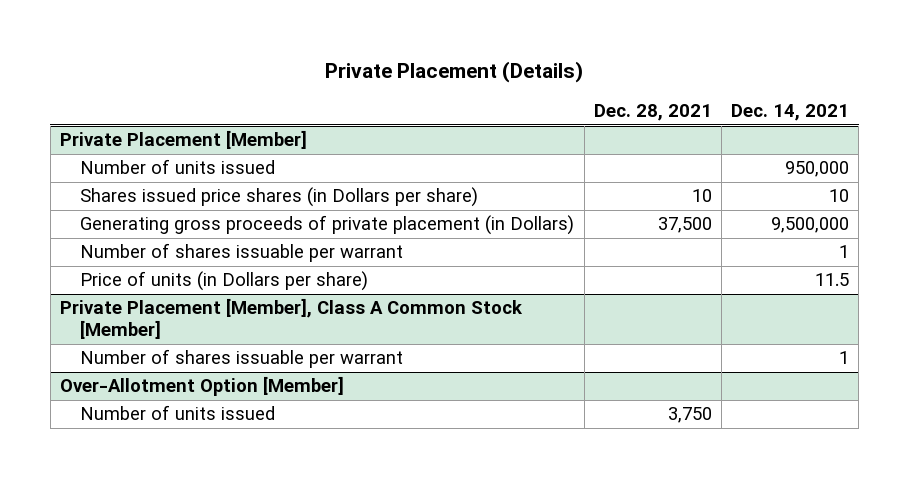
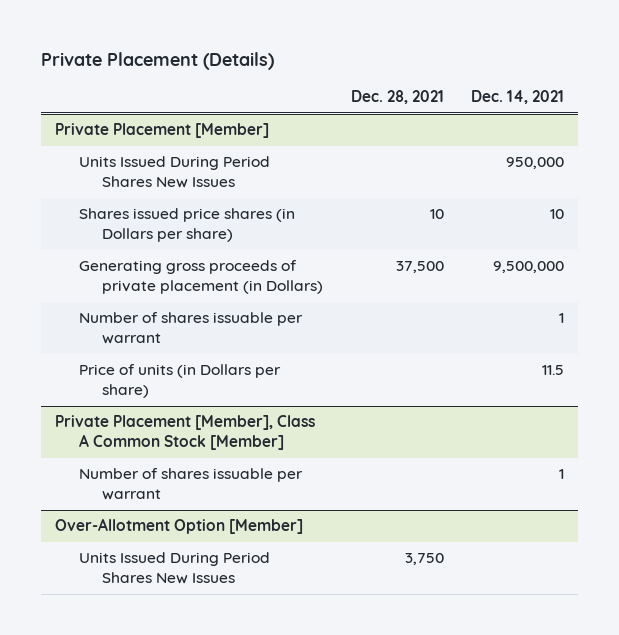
[80,159,276,175] Number of units issued -> none
none -> [78,156,270,189] Units Issued During Period Shares New Issues
[80,405,276,421] Number of units issued -> [78,552,270,585] Units Issued During Period Shares New Issues

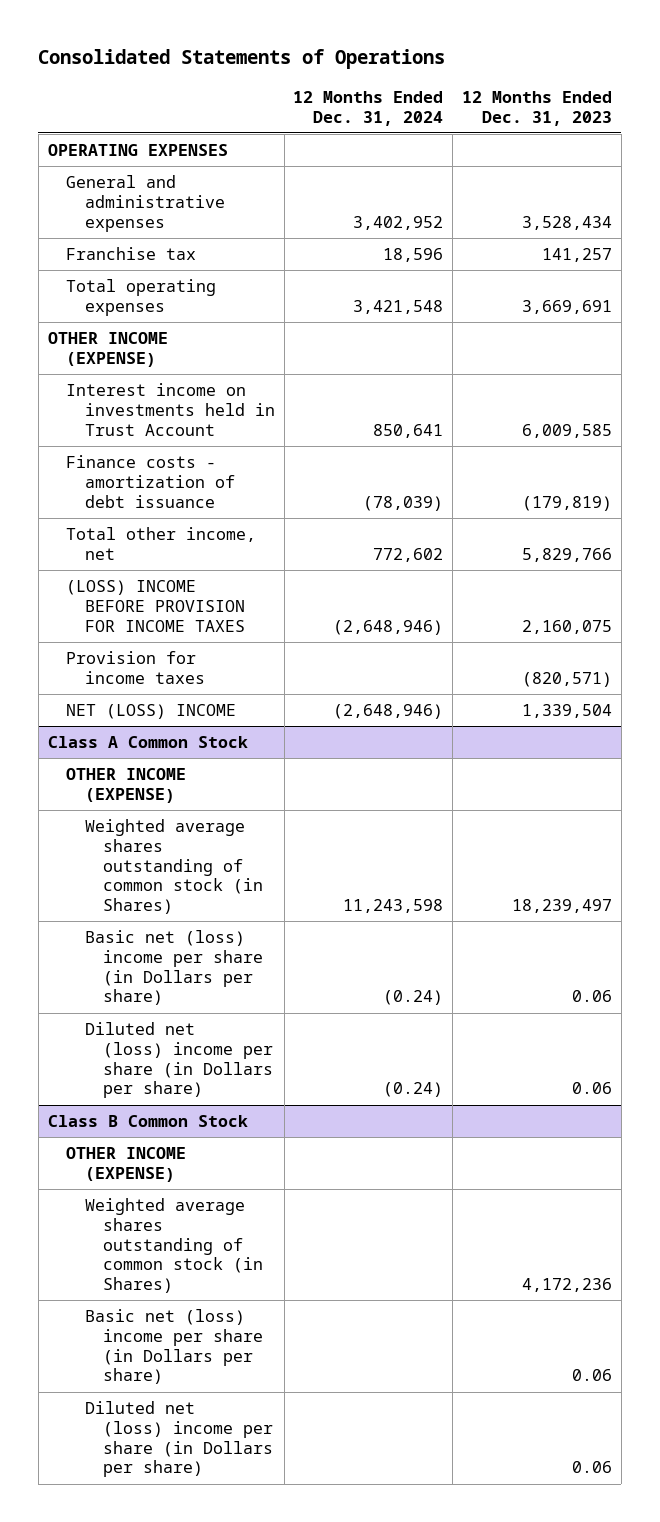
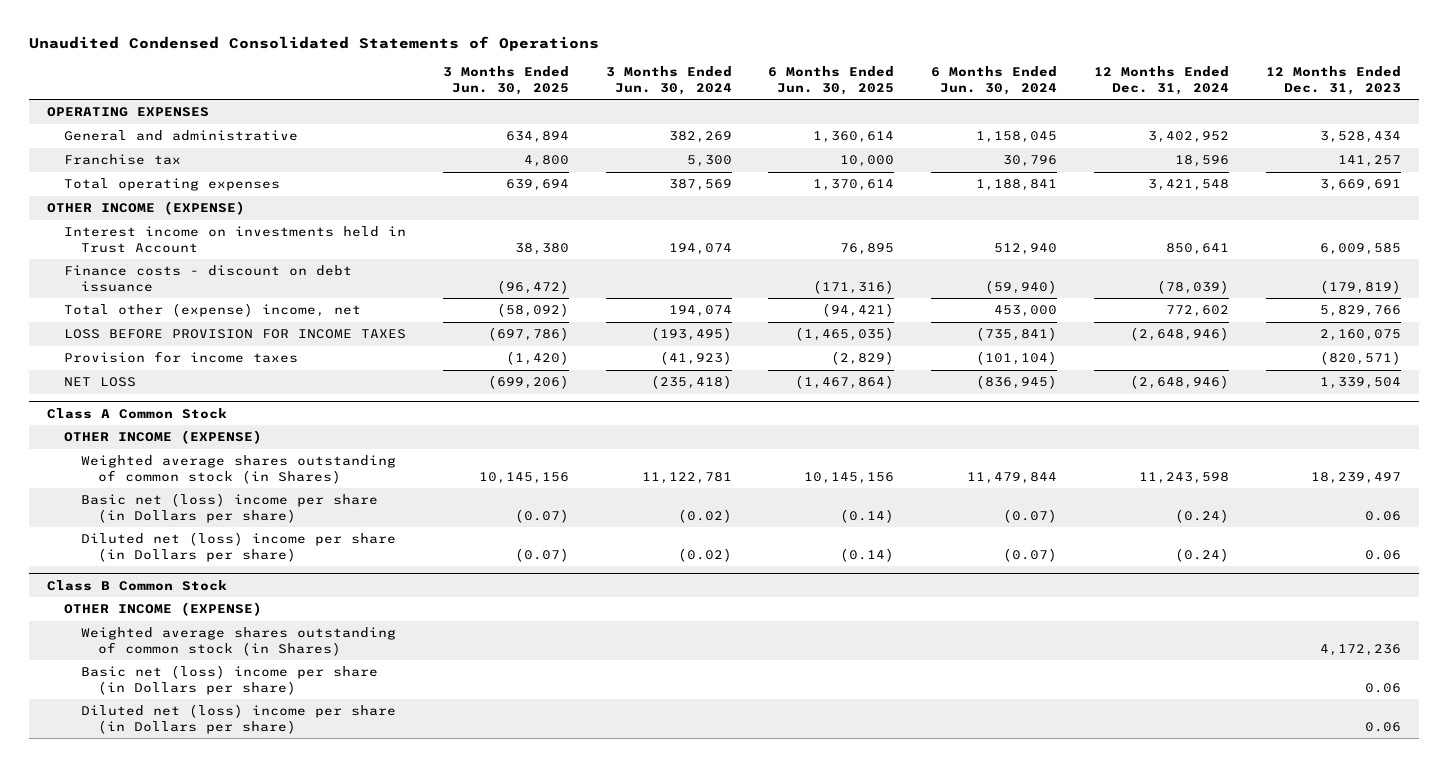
[38,49,446,70] Consolidated Statements of Operations -> [28,36,599,52] Unaudited Condensed Consolidated Statements of Operations
none -> [442,66,569,95] 3 Months Ended Jun. 30, 2025
none -> [605,66,732,95] 3 Months Ended Jun. 30, 2024
none -> [768,66,895,95] 6 Months Ended Jun. 30, 2025
none -> [931,66,1058,95] 6 Months Ended Jun. 30, 2024
[66,175,225,232] General and administrative expenses -> [64,130,299,142] General and administrative
[66,455,235,508] Finance costs - amortization of debt issuance -> [64,265,353,292] Finance costs - discount on debt issuance
[66,527,257,560] Total other income, net -> [64,303,362,318] Total other (expense) income, net
[66,580,245,632] (LOSS) INCOME BEFORE PROVISION FOR INCOME TAXES -> [64,329,407,340] LOSS BEFORE PROVISION FOR INCOME TAXES
[66,704,237,720] NET (LOSS) INCOME -> [64,377,137,388] NET LOSS

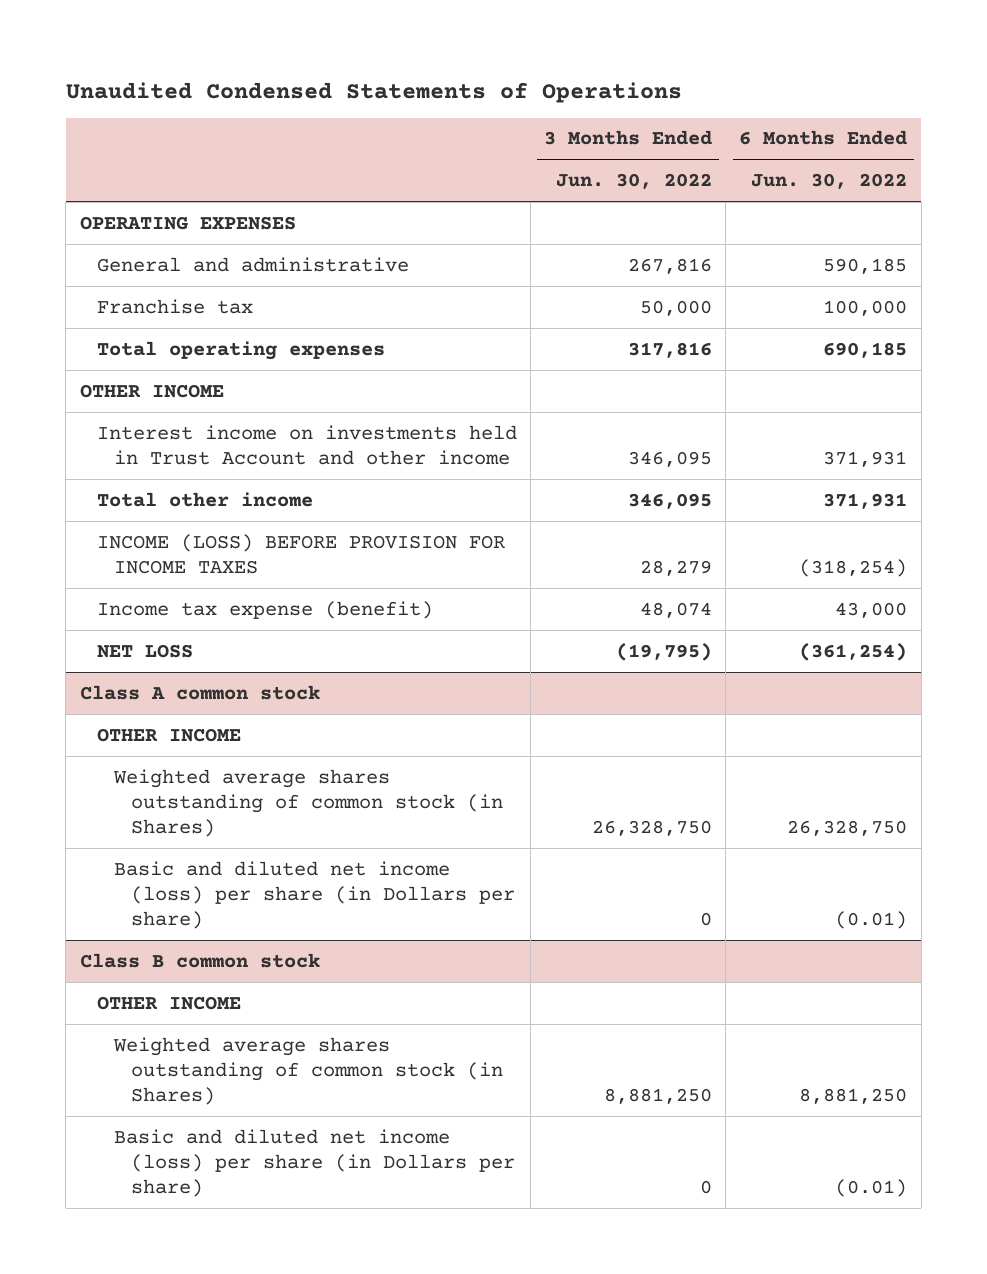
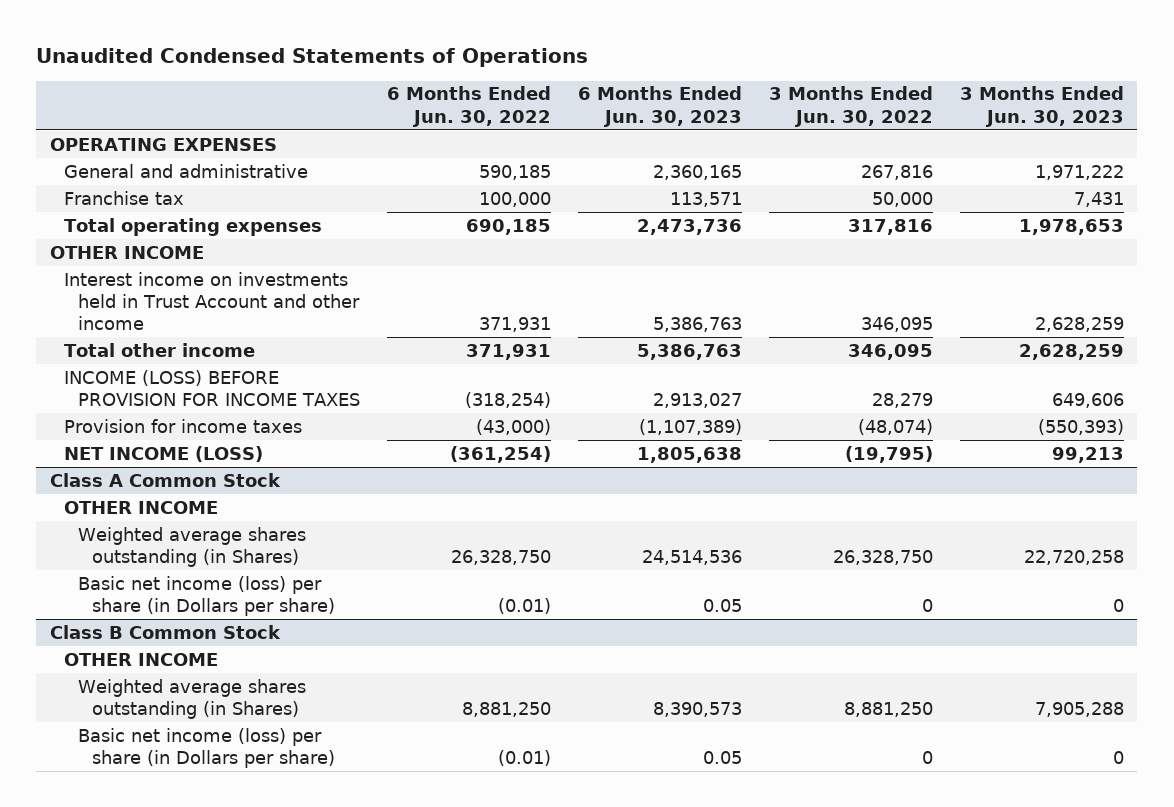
none -> [577,86,742,127] 6 Months Ended Jun. 30, 2023
none -> [959,86,1124,127] 3 Months Ended Jun. 30, 2023
[96,600,433,619] Income tax expense (benefit) -> [63,418,302,433] Provision for income taxes
[640,601,713,618] 48,074 -> [857,418,933,435] (48,074)
[835,601,908,618] 43,000 -> [475,418,551,435] (43,000)
[96,643,193,658] NET LOSS -> [63,445,263,462] NET INCOME (LOSS)
[79,684,320,700] Class A common stock -> [49,472,281,487] Class A Common Stock
[112,768,503,838] Weighted average shares outstanding of common stock (in Shares) -> [77,526,306,568] Weighted average shares outstanding (in Shares)
[113,860,515,930] Basic and diluted net income (loss) per share (in Dollars per share) -> [77,575,335,617] Basic net income (loss) per share (in Dollars per share)
[79,952,320,968] Class B common stock -> [49,624,281,639] Class B Common Stock
[112,1036,503,1106] Weighted average shares outstanding of common stock (in Shares) -> [77,678,306,720] Weighted average shares outstanding (in Shares)
[113,1128,515,1198] Basic and diluted net income (loss) per share (in Dollars per share) -> [77,727,335,769] Basic net income (loss) per share (in Dollars per share)

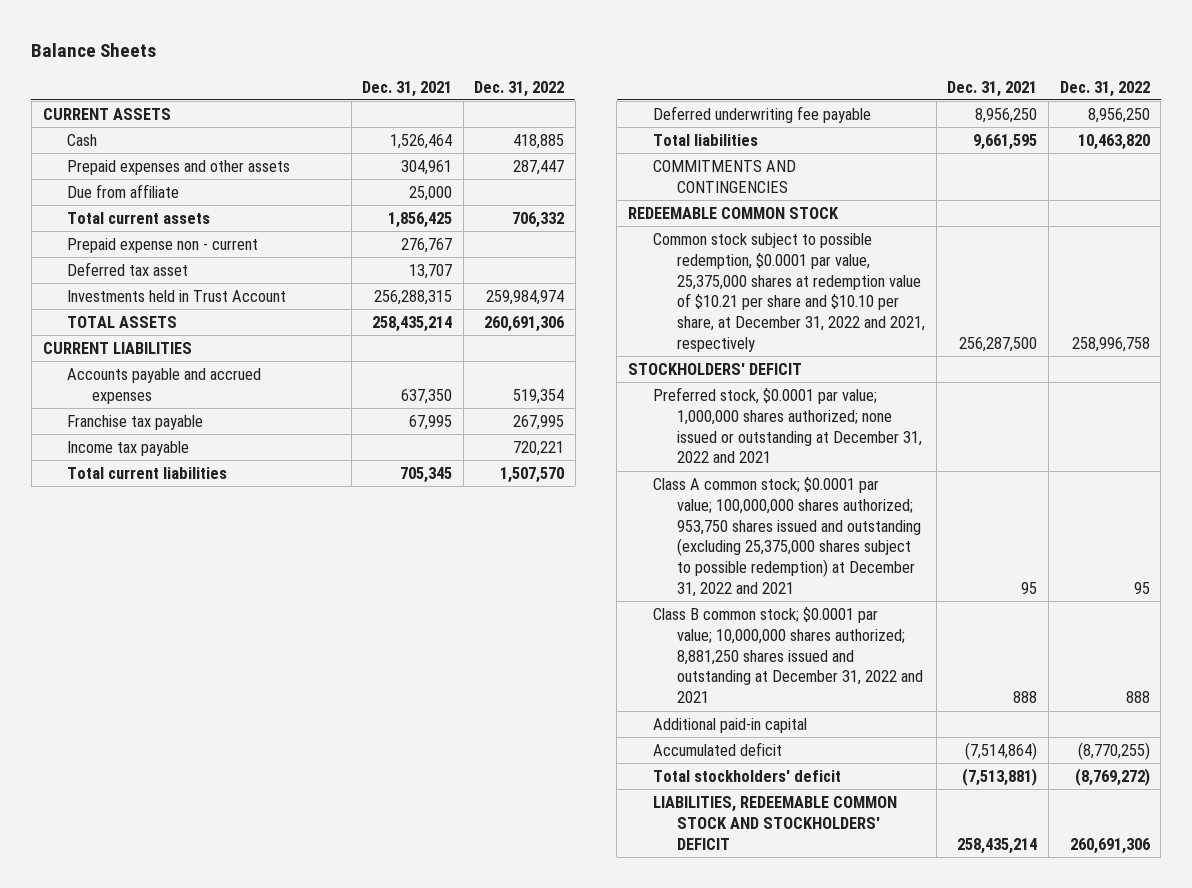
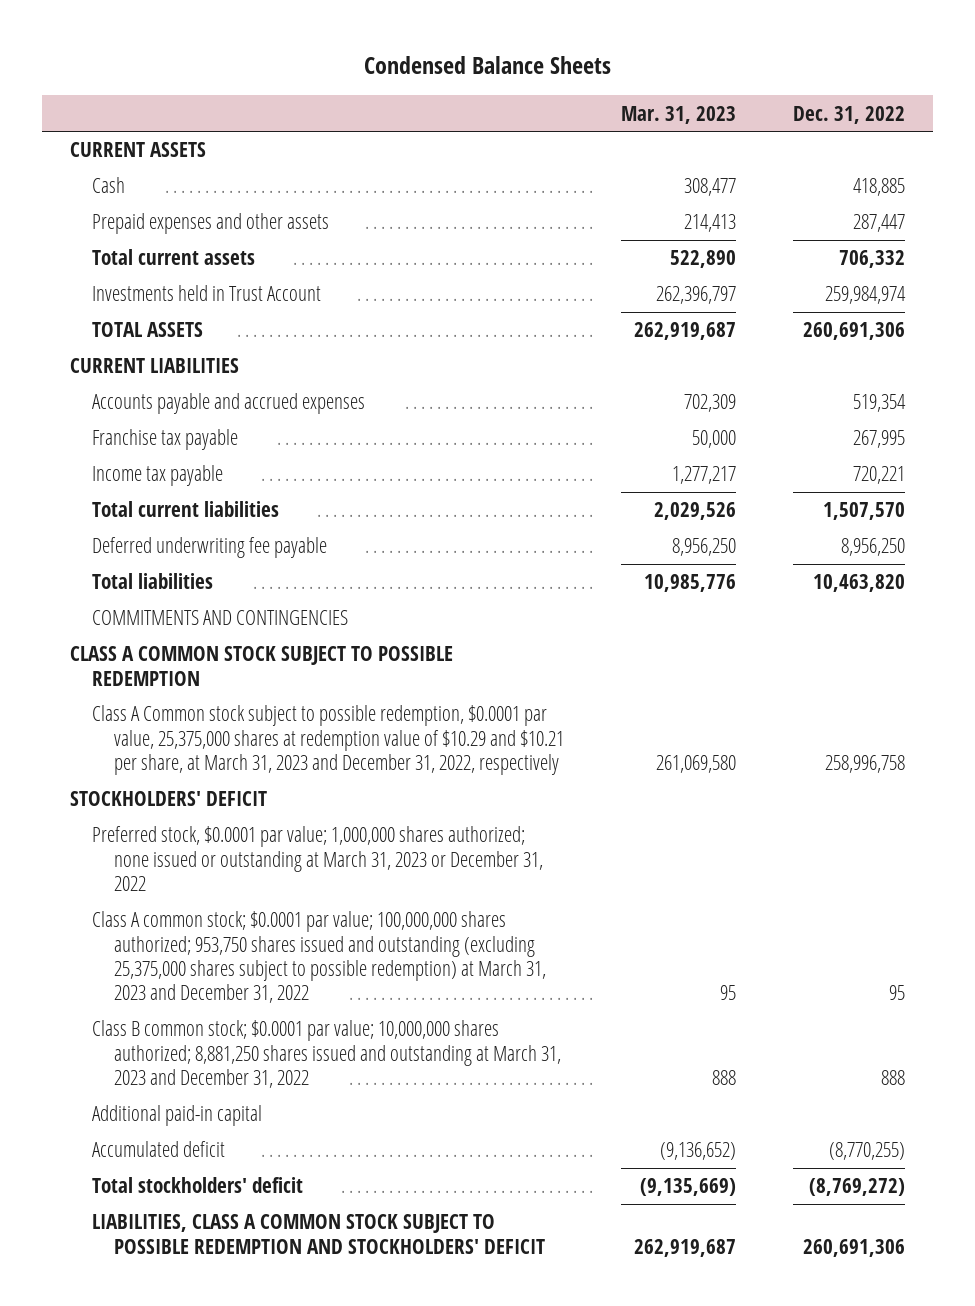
[31,43,157,58] Balance Sheets -> [363,56,611,75] Condensed Balance Sheets
[362,80,453,97] Dec. 31, 2021 -> none
none -> [620,105,736,124] Mar. 31, 2023
[67,184,180,199] Due from affiliate -> none
[67,238,259,254] Prepaid expense non - current -> none
[67,262,189,277] Deferred tax asset -> none
[627,207,839,220] REDEEMABLE COMMON STOCK -> none
none -> [70,646,454,686] CLASS A COMMON STOCK SUBJECT TO POSSIBLE REDEMPTION
[652,233,926,353] Common stock subject to possible redemption, $0.0001 par value, 25,375,000 shares at redemption value of $10.21 per share and $10.10 per share, at December 31, 2022 and 2021, respectively -> [92,705,565,775] Class A Common stock subject to possible redemption, $0.0001 par value, 25,375,000 shares at redemption value of $10.29 and $10.21 per share, at March 31, 2023 and December 31, 2022, respectively
[652,387,923,464] Preferred stock, $0.0001 par value; 1,000,000 shares authorized; none issued or outstanding at December 31, 2022 and 2021 -> [92,826,544,891] Preferred stock, $0.0001 par value; 1,000,000 shares authorized; none issued or outstanding at March 31, 2023 or December 31, 2022
[652,477,922,598] Class A common stock; $0.0001 par value; 100,000,000 shares authorized; 953,750 shares issued and outstanding (excluding 25,375,000 shares subject to possible redemption) at December 31, 2022 and 2021 -> [92,911,547,1004] Class A common stock; $0.0001 par value; 100,000,000 shares authorized; 953,750 shares issued and outstanding (excluding 25,375,000 shares subject to possible redemption) at March 31, 2023 and December 31, 2022
[652,607,924,704] Class B common stock; $0.0001 par value; 10,000,000 shares authorized; 8,881,250 shares issued and outstanding at December 31, 2022 and 2021 -> [92,1020,562,1088] Class B common stock; $0.0001 par value; 10,000,000 shares authorized; 8,881,250 shares issued and outstanding at March 31, 2023 and December 31, 2022
[652,796,897,850] LIABILITIES, REDEEMABLE COMMON STOCK AND STOCKHOLDERS' DEFICIT -> [92,1214,546,1254] LIABILITIES, CLASS A COMMON STOCK SUBJECT TO POSSIBLE REDEMPTION AND STOCKHOLDERS' DEFICIT

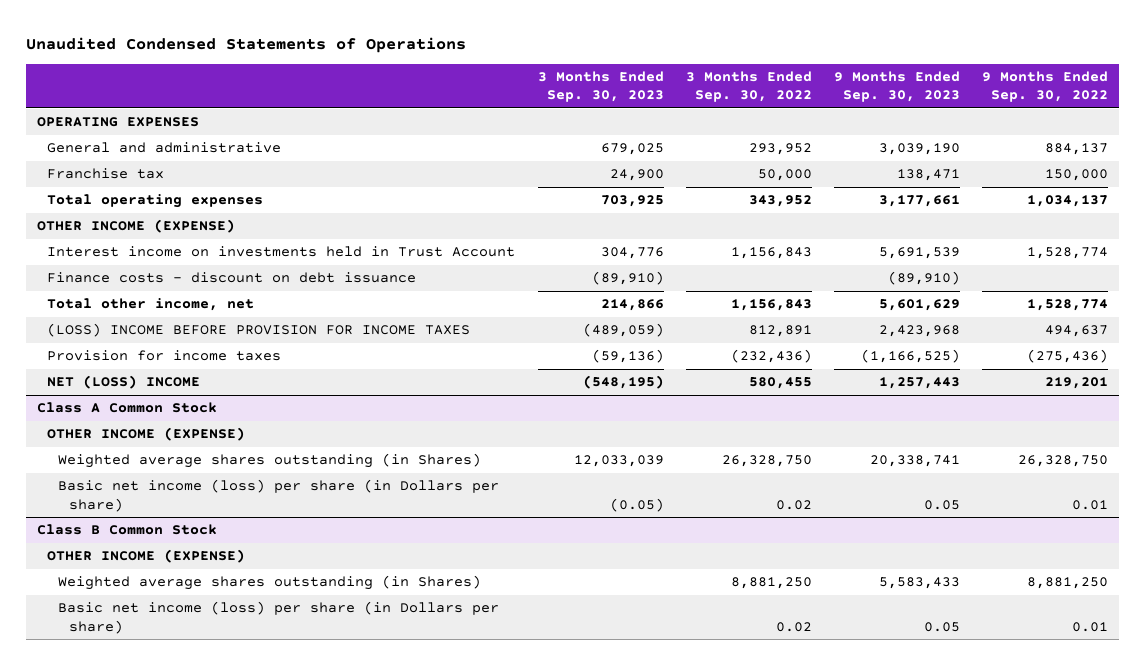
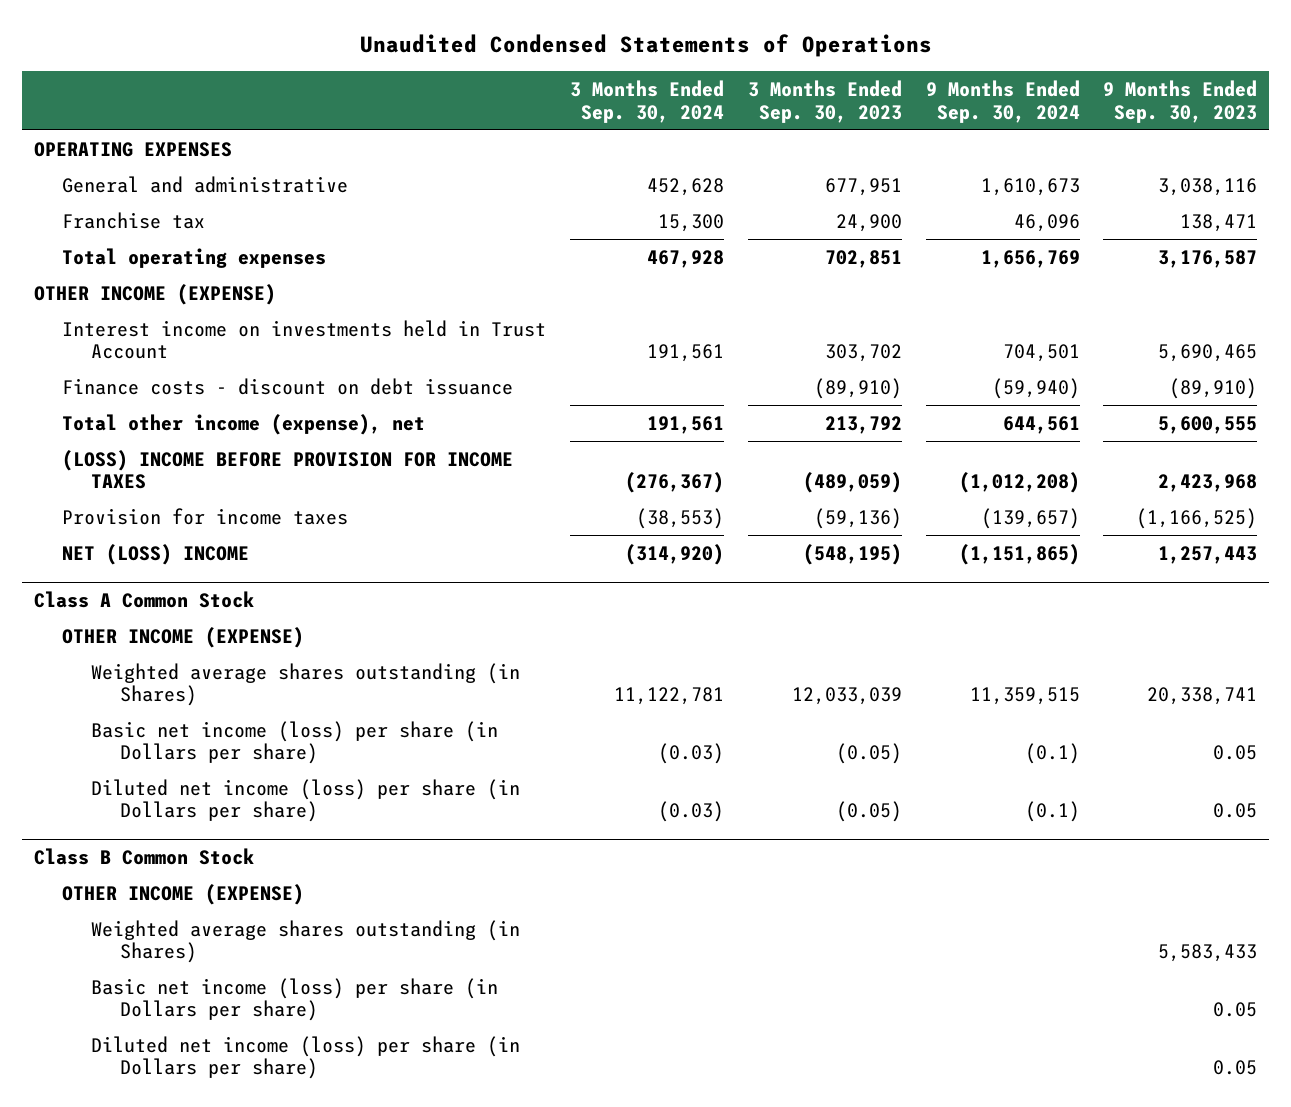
[685,70,812,103] 3 Months Ended Sep. 30, 2022 -> none
[982,70,1109,103] 9 Months Ended Sep. 30, 2022 -> none
none -> [570,79,725,123] 3 Months Ended Sep. 30, 2024
none -> [925,79,1080,123] 9 Months Ended Sep. 30, 2024
[600,143,664,156] 679,025 -> [824,177,902,196] 677,951
[878,143,960,156] 3,039,190 -> [1158,177,1258,196] 3,038,116
[600,195,664,208] 703,925 -> [824,249,902,268] 702,851
[878,195,960,208] 3,177,661 -> [1158,249,1258,268] 3,176,587
[600,247,664,260] 304,776 -> [824,344,902,363] 303,702
[878,247,960,260] 5,691,539 -> [1158,344,1258,363] 5,690,465
[47,298,255,312] Total other income, net -> [62,413,426,435] Total other income (expense), net
[600,299,664,312] 214,866 -> [824,415,902,434] 213,792
[878,299,960,312] 5,601,629 -> [1158,415,1258,434] 5,600,555
none -> [91,778,521,823] Diluted net income (loss) per share (in Dollars per share)
none -> [91,1035,521,1080] Diluted net income (loss) per share (in Dollars per share)

